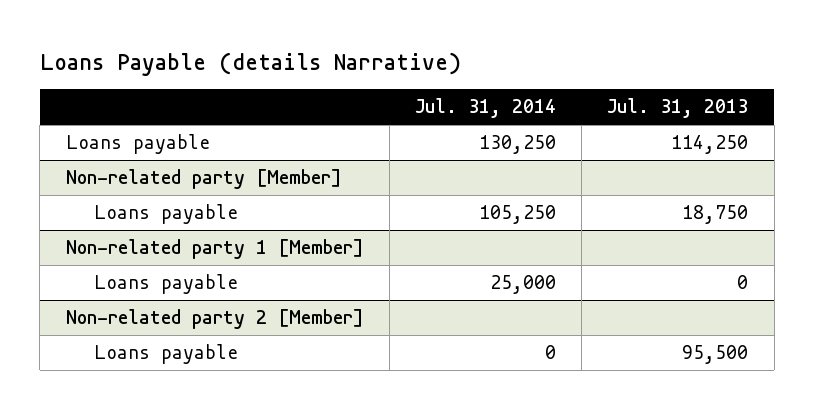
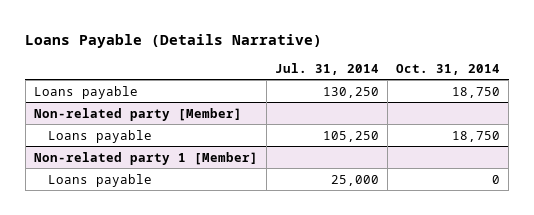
[39,51,461,76] Loans Payable (details Narrative) -> [25,33,323,48] Loans Payable (Details Narrative)
[607,98,749,119] Jul. 31, 2013 -> none
none -> [396,63,501,75] Oct. 31, 2014
[65,309,364,330] Non-related party 2 [Member] -> none
[93,344,238,365] Loans payable -> none

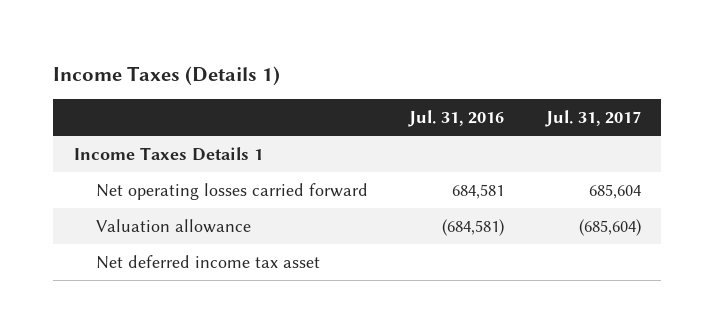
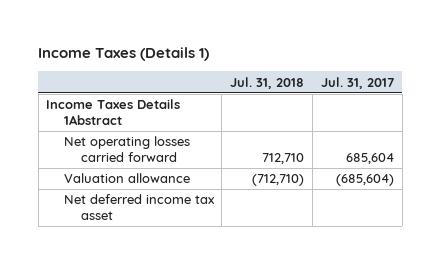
[408,109,505,127] Jul. 31, 2016 -> none
none -> [230,76,305,89] Jul. 31, 2018
[74,146,264,161] Income Taxes Details 1 -> [46,99,181,126] Income Taxes Details 1Abstract

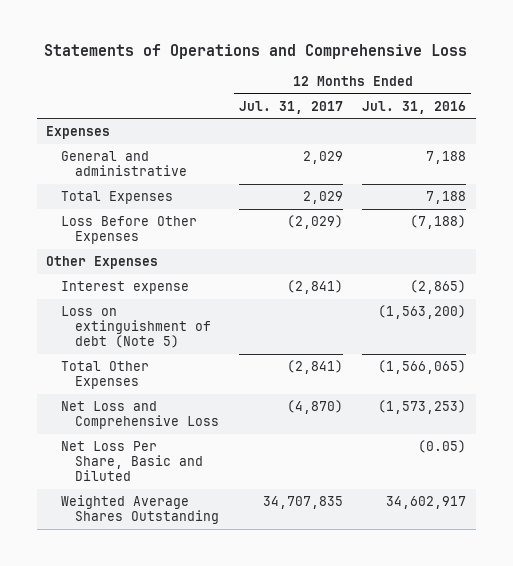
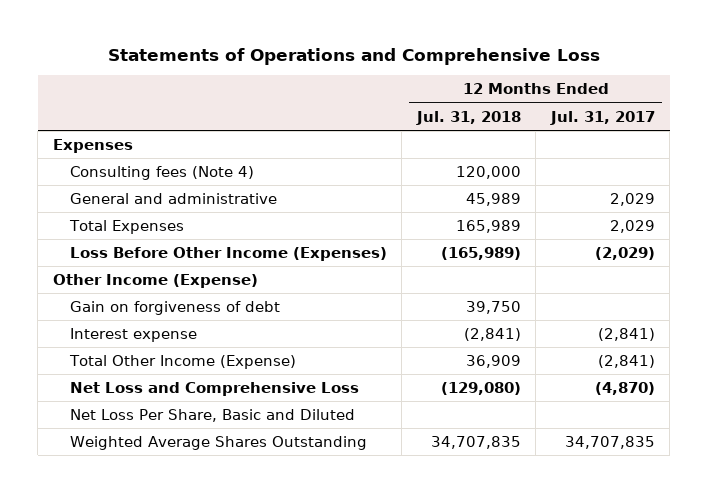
[362,100,467,114] Jul. 31, 2016 -> none
none -> [415,110,521,125] Jul. 31, 2018
none -> [69,166,254,181] Consulting fees (Note 4)
[60,215,197,245] Loss Before Other Expenses -> [69,247,387,262] Loss Before Other Income (Expenses)
[46,255,159,269] Other Expenses -> [52,274,258,289] Other Income (Expense)
none -> [69,301,280,316] Gain on forgiveness of debt
[60,305,212,349] Loss on extinguishment of debt (Note 5) -> none
[60,360,149,390] Total Other Expenses -> [68,355,296,370] Total Other Income (Expense)

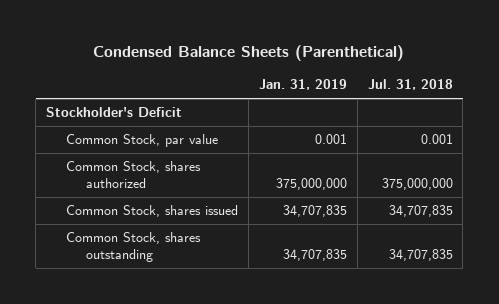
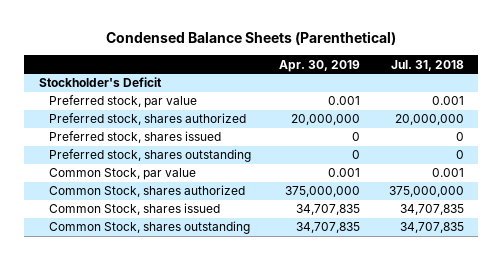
[258,79,347,91] Jan. 31, 2019 -> none
none -> [279,59,361,72] Apr. 30, 2019
none -> [48,95,197,109] Preferred stock, par value
none -> [48,113,246,126] Preferred stock, shares authorized
none -> [48,131,221,144] Preferred stock, shares issued
none -> [48,149,251,163] Preferred stock, shares outstanding

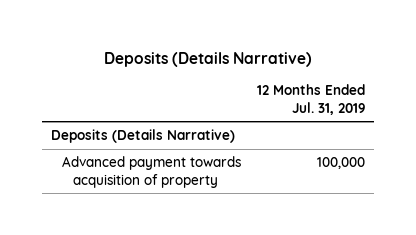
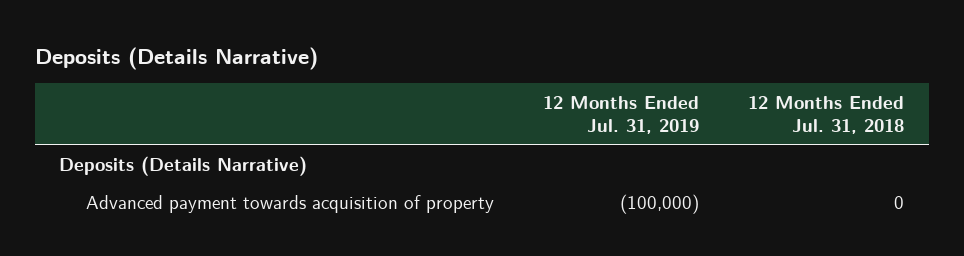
none -> [748,95,905,134] 12 Months Ended Jul. 31, 2018
[317,157,366,170] 100,000 -> [620,193,700,214] (100,000)

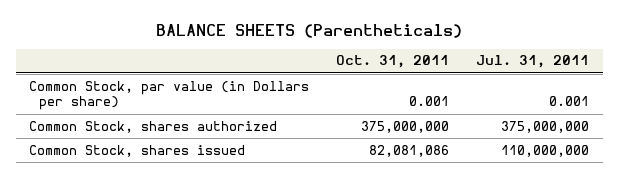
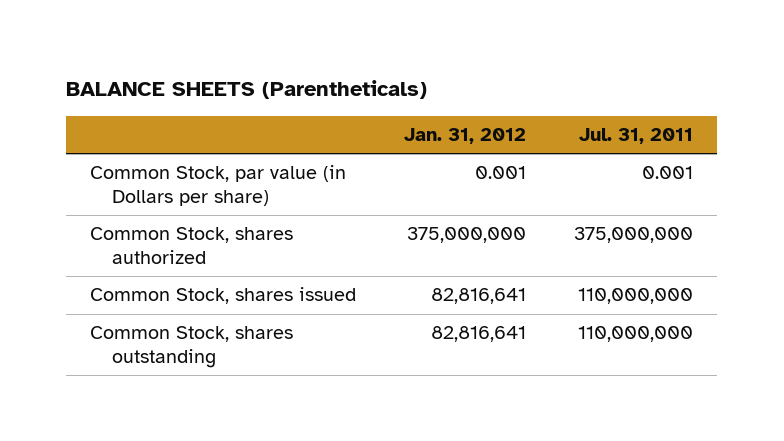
[336,55,450,69] Oct. 31, 2011 -> none
none -> [404,128,527,145] Jan. 31, 2012
none -> [90,326,294,369] Common Stock, shares outstanding

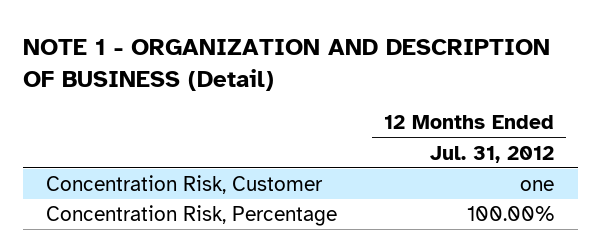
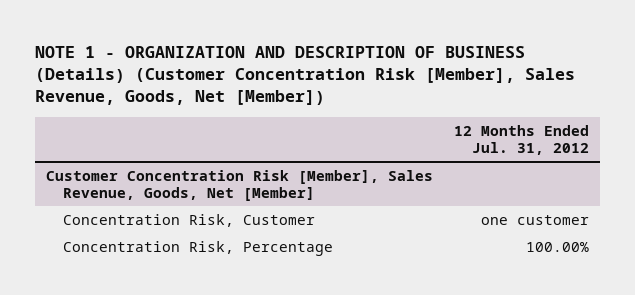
[22,38,550,91] NOTE 1 - ORGANIZATION AND DESCRIPTION OF BUSINESS (Detail) -> [35,45,576,106] NOTE 1 - ORGANIZATION AND DESCRIPTION OF BUSINESS (Details) (Customer Concentration Risk [Member], Sales Revenue, Goods, Net [Member])
none -> [45,169,433,201] Customer Concentration Risk [Member], Sales Revenue, Goods, Net [Member]
[520,180,555,192] one -> [480,214,589,225] one customer

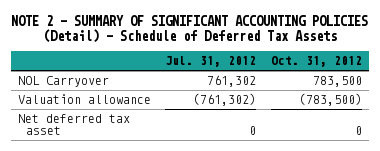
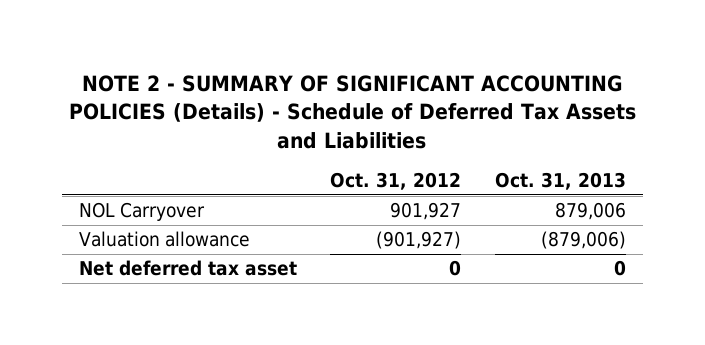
[10,15,368,44] NOTE 2 - SUMMARY OF SIGNIFICANT ACCOUNTING POLICIES (Detail) - Schedule of Deferred Tax Assets -> [69,74,637,149] NOTE 2 - SUMMARY OF SIGNIFICANT ACCOUNTING POLICIES (Details) - Schedule of Deferred Tax Assets and Liabilities
[165,56,257,68] Jul. 31, 2012 -> none
none -> [494,171,626,190] Oct. 31, 2013
[312,76,362,88] 783,500 -> [390,202,462,221] 901,927
[298,93,362,107] (783,500) -> [376,231,462,250] (901,927)

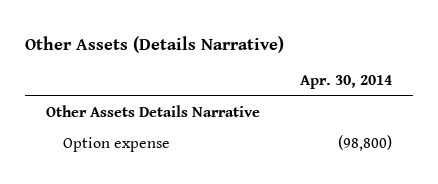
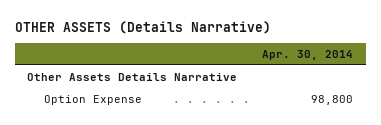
[25,35,285,53] Other Assets (Details Narrative) -> [14,20,271,34] OTHER ASSETS (Details Narrative)
[62,137,170,153] Option expense -> [44,95,143,106] Option Expense
[338,135,393,152] (98,800) -> [311,95,354,106] 98,800

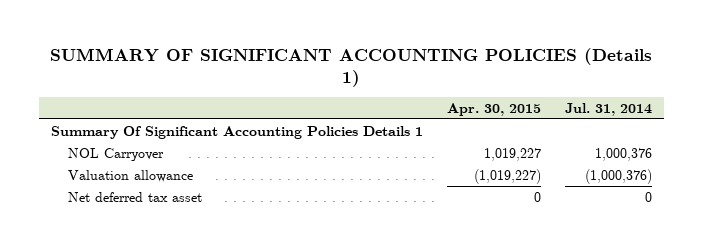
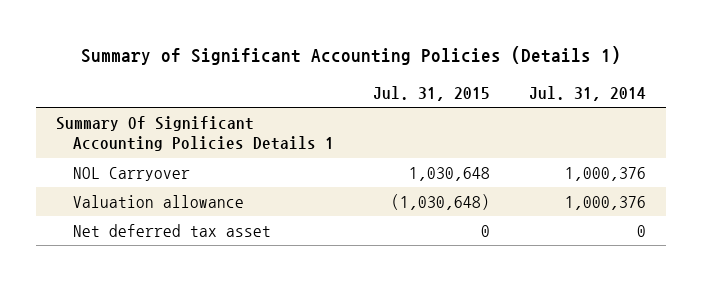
[50,48,653,88] SUMMARY OF SIGNIFICANT ACCOUNTING POLICIES (Details 1) -> [80,46,621,66] Summary of Significant Accounting Policies (Details 1)
[446,102,541,116] Apr. 30, 2015 -> none
none -> [372,85,490,101] Jul. 31, 2015
[584,168,652,184] (1,000,376) -> [565,195,647,210] 1,000,376

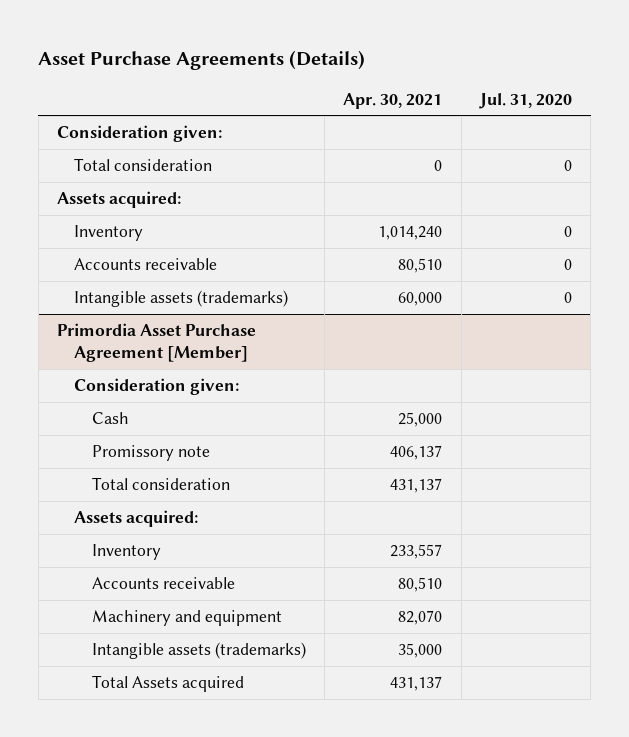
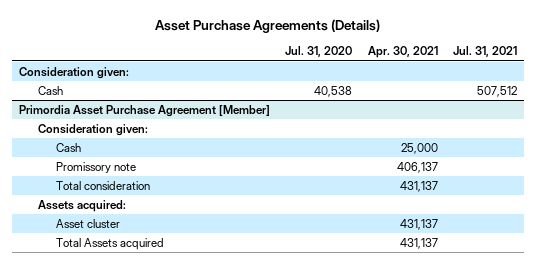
none -> [452,46,517,58] Jul. 31, 2021
[74,158,213,172] Total consideration -> none
[57,191,182,209] Assets acquired: -> none
[74,225,144,242] Inventory -> none
[74,258,218,271] Accounts receivable -> none
[74,290,289,308] Intangible assets (trademarks) -> none
none -> [37,85,63,95] Cash
[91,544,161,561] Inventory -> none
[91,577,235,590] Accounts receivable -> none
[91,610,282,627] Machinery and equipment -> none
[91,642,306,660] Intangible assets (trademarks) -> none
none -> [56,218,121,228] Asset cluster

